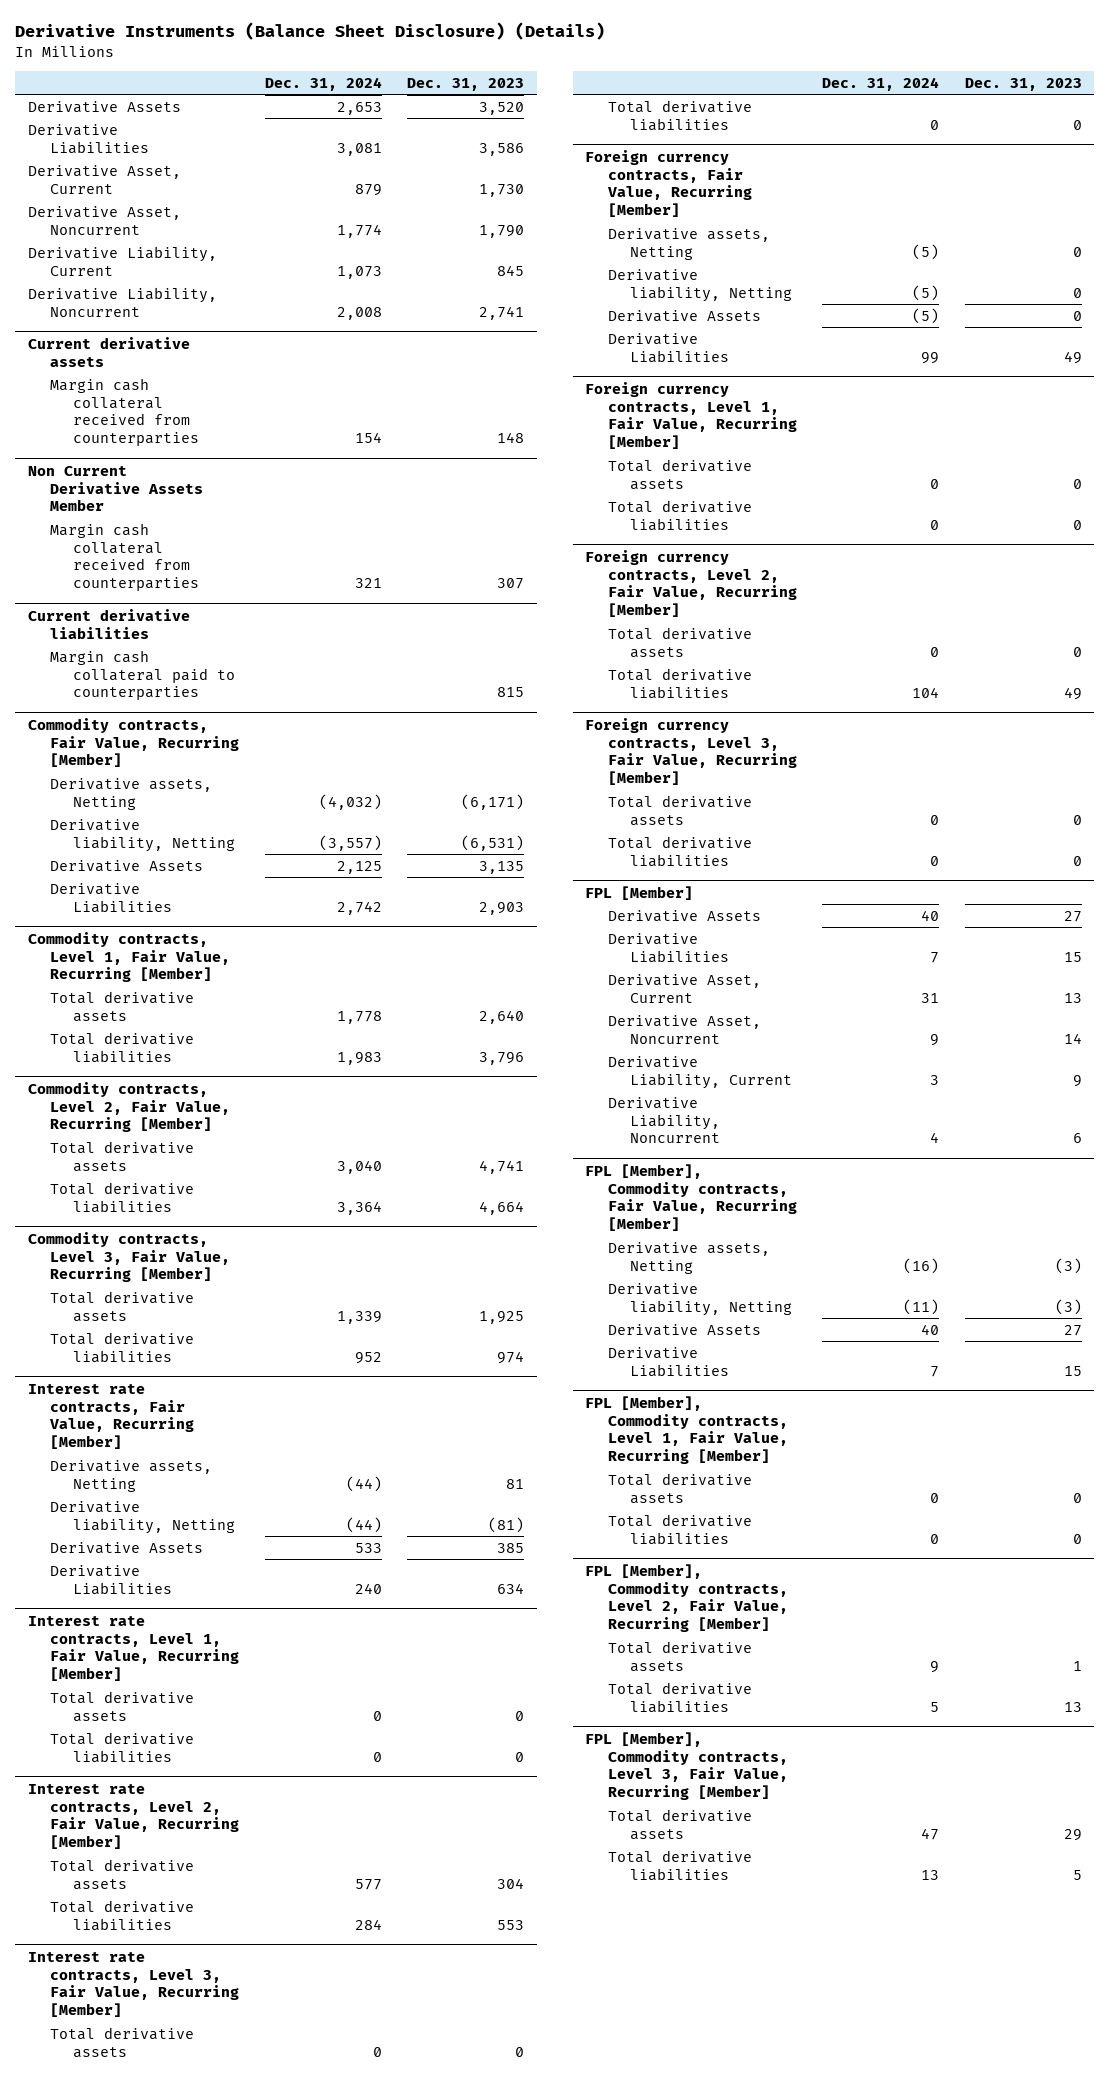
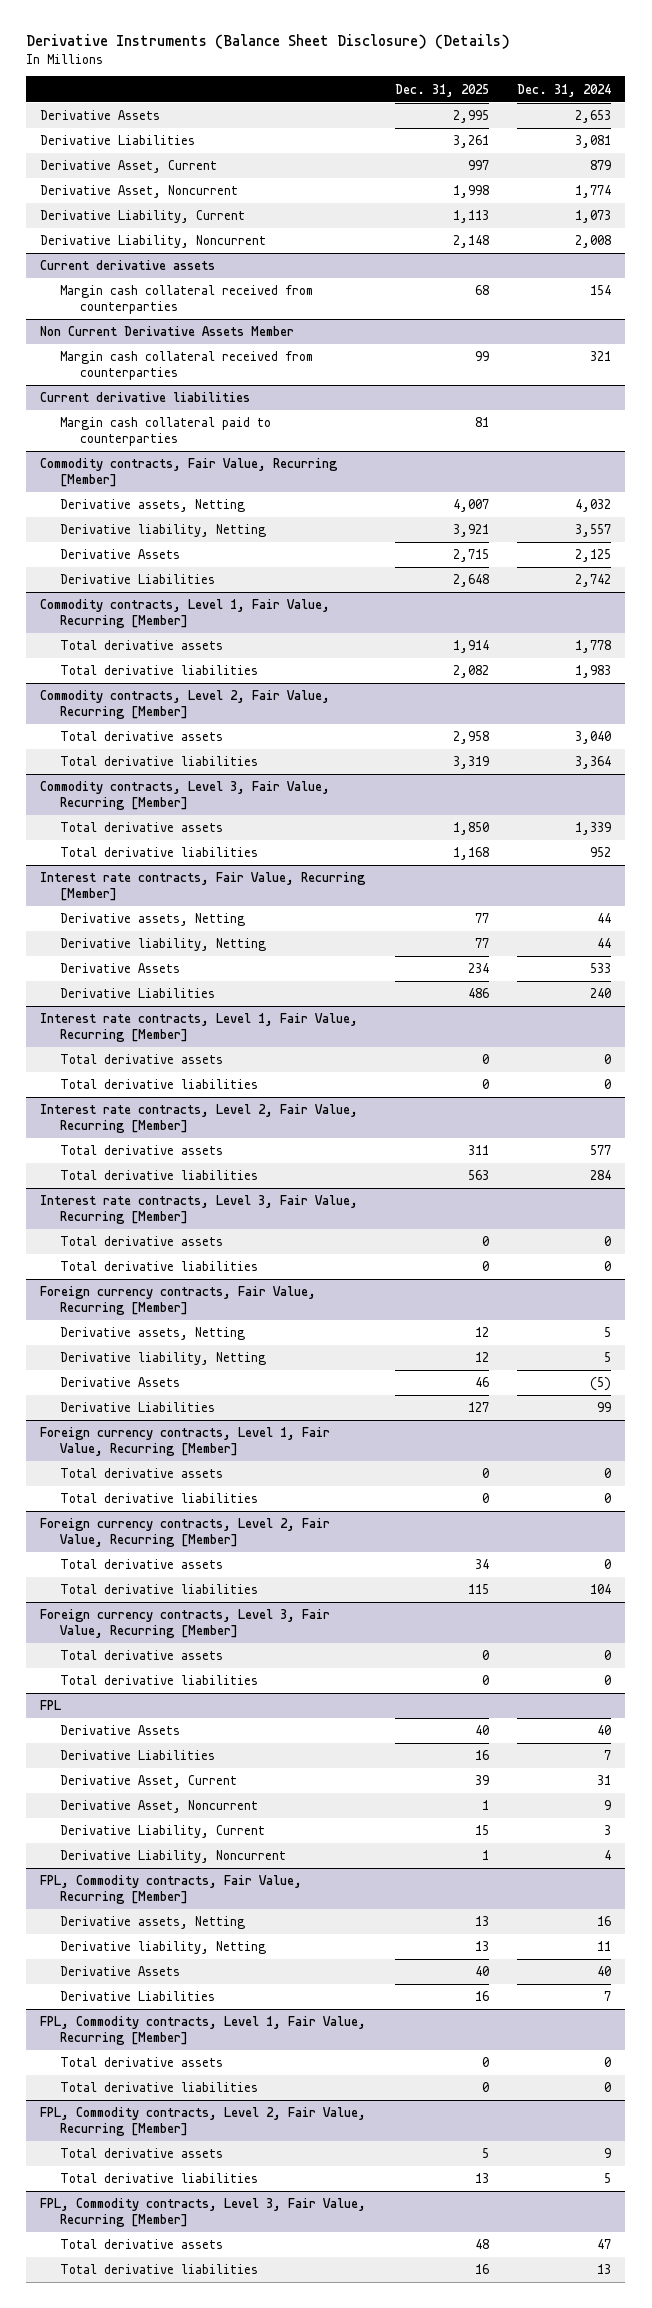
[407,77,525,91] Dec. 31, 2023 -> none
none -> [394,83,489,97] Dec. 31, 2025
[318,793,382,810] (4,032) -> [575,499,612,513] 4,032
[318,834,382,851] (3,557) -> [575,524,612,538] 3,557
[345,1475,382,1492] (44) -> [597,913,612,924] 44
[345,1516,382,1533] (44) -> [597,938,612,949] 44
[912,243,940,260] (5) -> [604,1327,612,1338] 5
[912,284,940,301] (5) -> [604,1352,612,1363] 5
[585,885,694,900] FPL [Member] -> [40,1700,62,1711] FPL
[585,1163,797,1232] FPL [Member], Commodity contracts, Fair Value, Recurring [Member] -> [40,1875,303,1904] FPL, Commodity contracts, Fair Value, Recurring [Member]
[903,1257,940,1274] (16) -> [597,1916,612,1927] 16
[903,1298,940,1315] (11) -> [597,1941,612,1952] 11
[585,1395,788,1465] FPL [Member], Commodity contracts, Level 1, Fair Value, Recurring [Member] -> [40,2016,367,2045] FPL, Commodity contracts, Level 1, Fair Value, Recurring [Member]
[585,1563,788,1633] FPL [Member], Commodity contracts, Level 2, Fair Value, Recurring [Member] -> [40,2107,367,2136] FPL, Commodity contracts, Level 2, Fair Value, Recurring [Member]
[585,1731,788,1801] FPL [Member], Commodity contracts, Level 3, Fair Value, Recurring [Member] -> [40,2198,367,2227] FPL, Commodity contracts, Level 3, Fair Value, Recurring [Member]

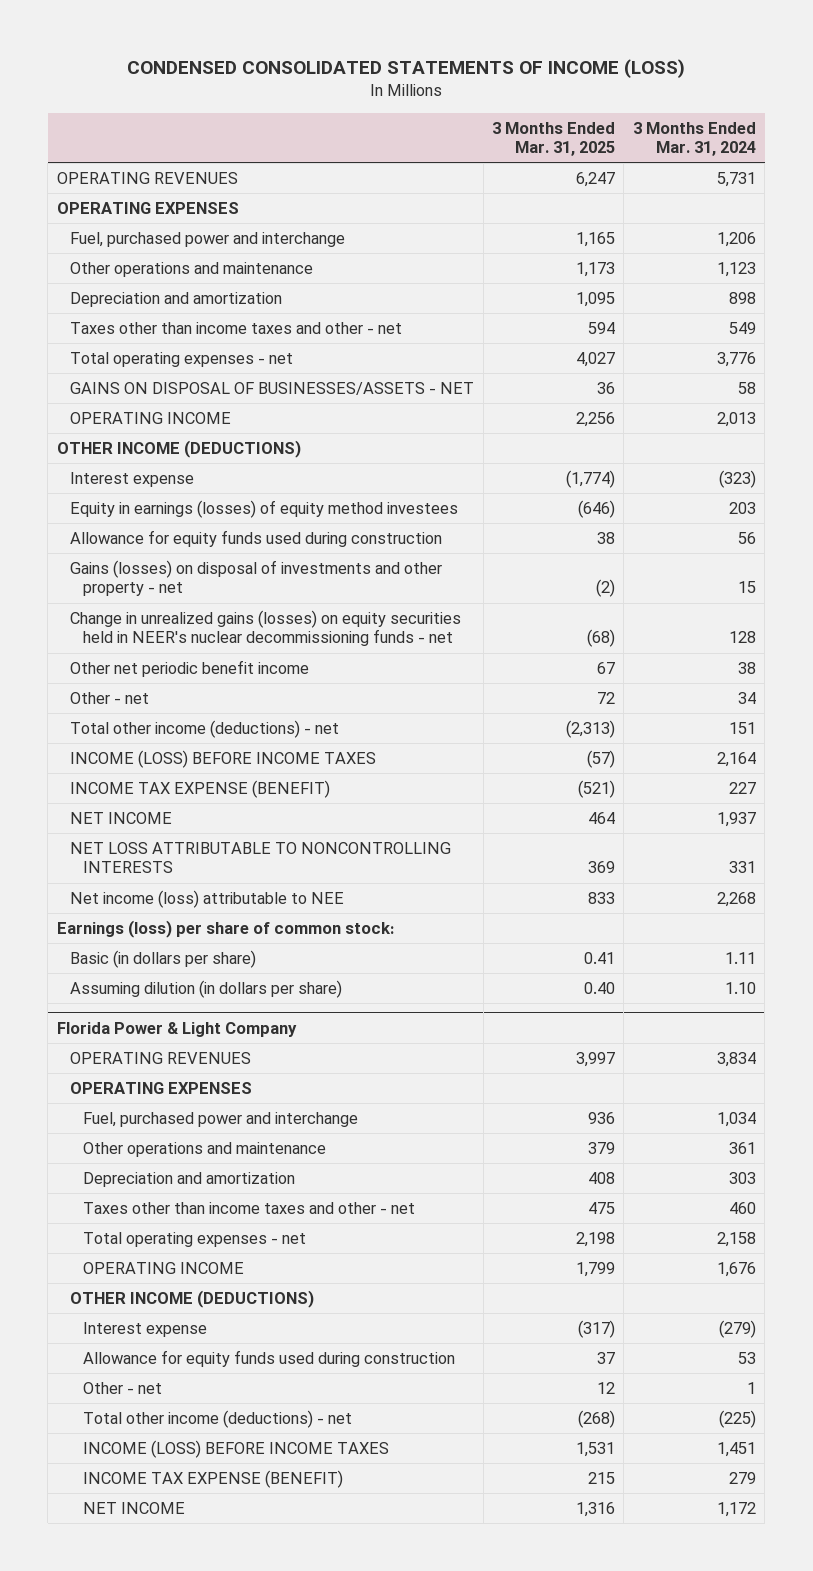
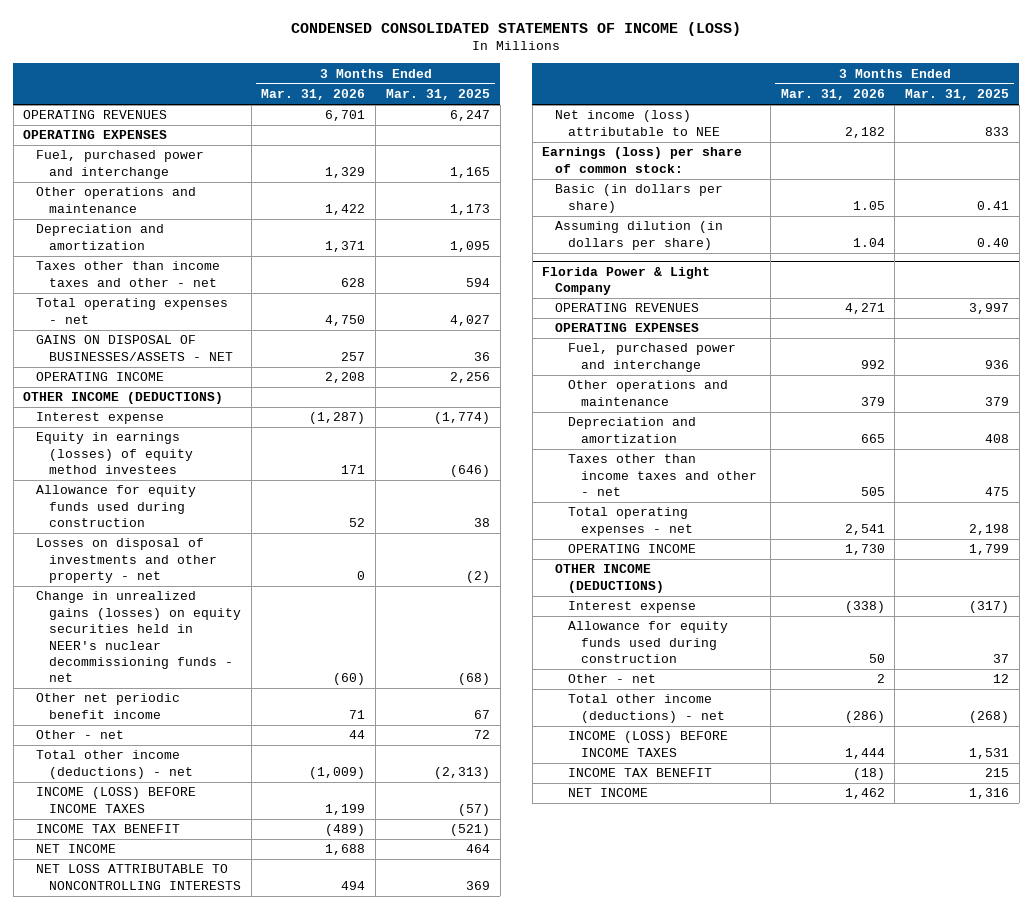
[632,121,756,156] 3 Months Ended Mar. 31, 2024 -> none
none -> [261,89,366,101] Mar. 31, 2026
[70,560,443,597] Gains (losses) on disposal of investments and other property - net -> [36,538,217,584] Losses on disposal of investments and other property - net
[70,780,331,799] INCOME TAX EXPENSE (BENEFIT) -> [36,824,181,834] INCOME TAX BENEFIT
[83,1470,344,1489] INCOME TAX EXPENSE (BENEFIT) -> [568,768,713,778] INCOME TAX BENEFIT

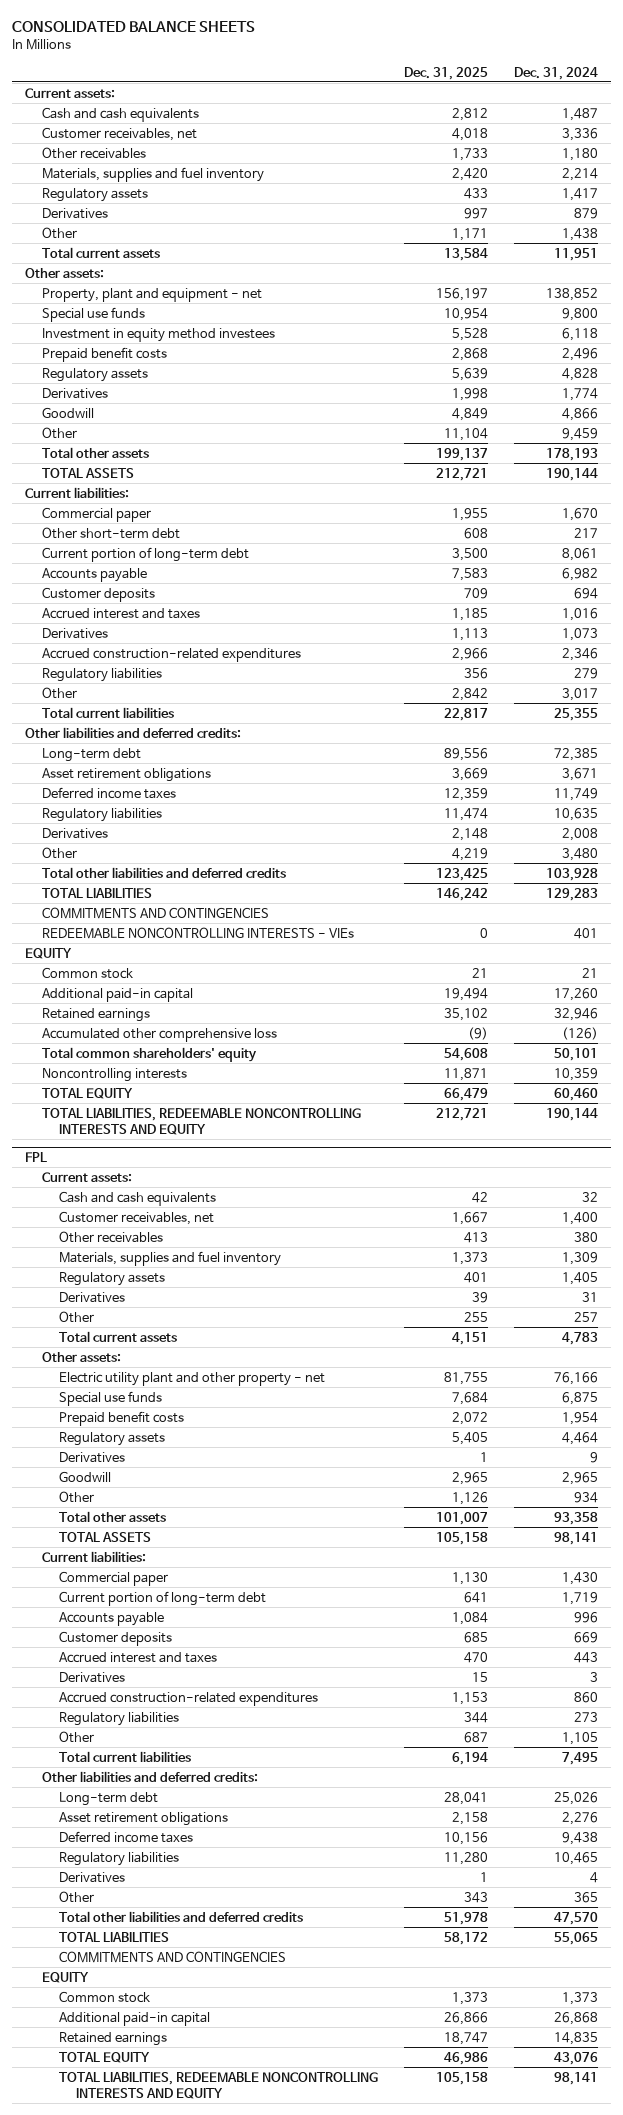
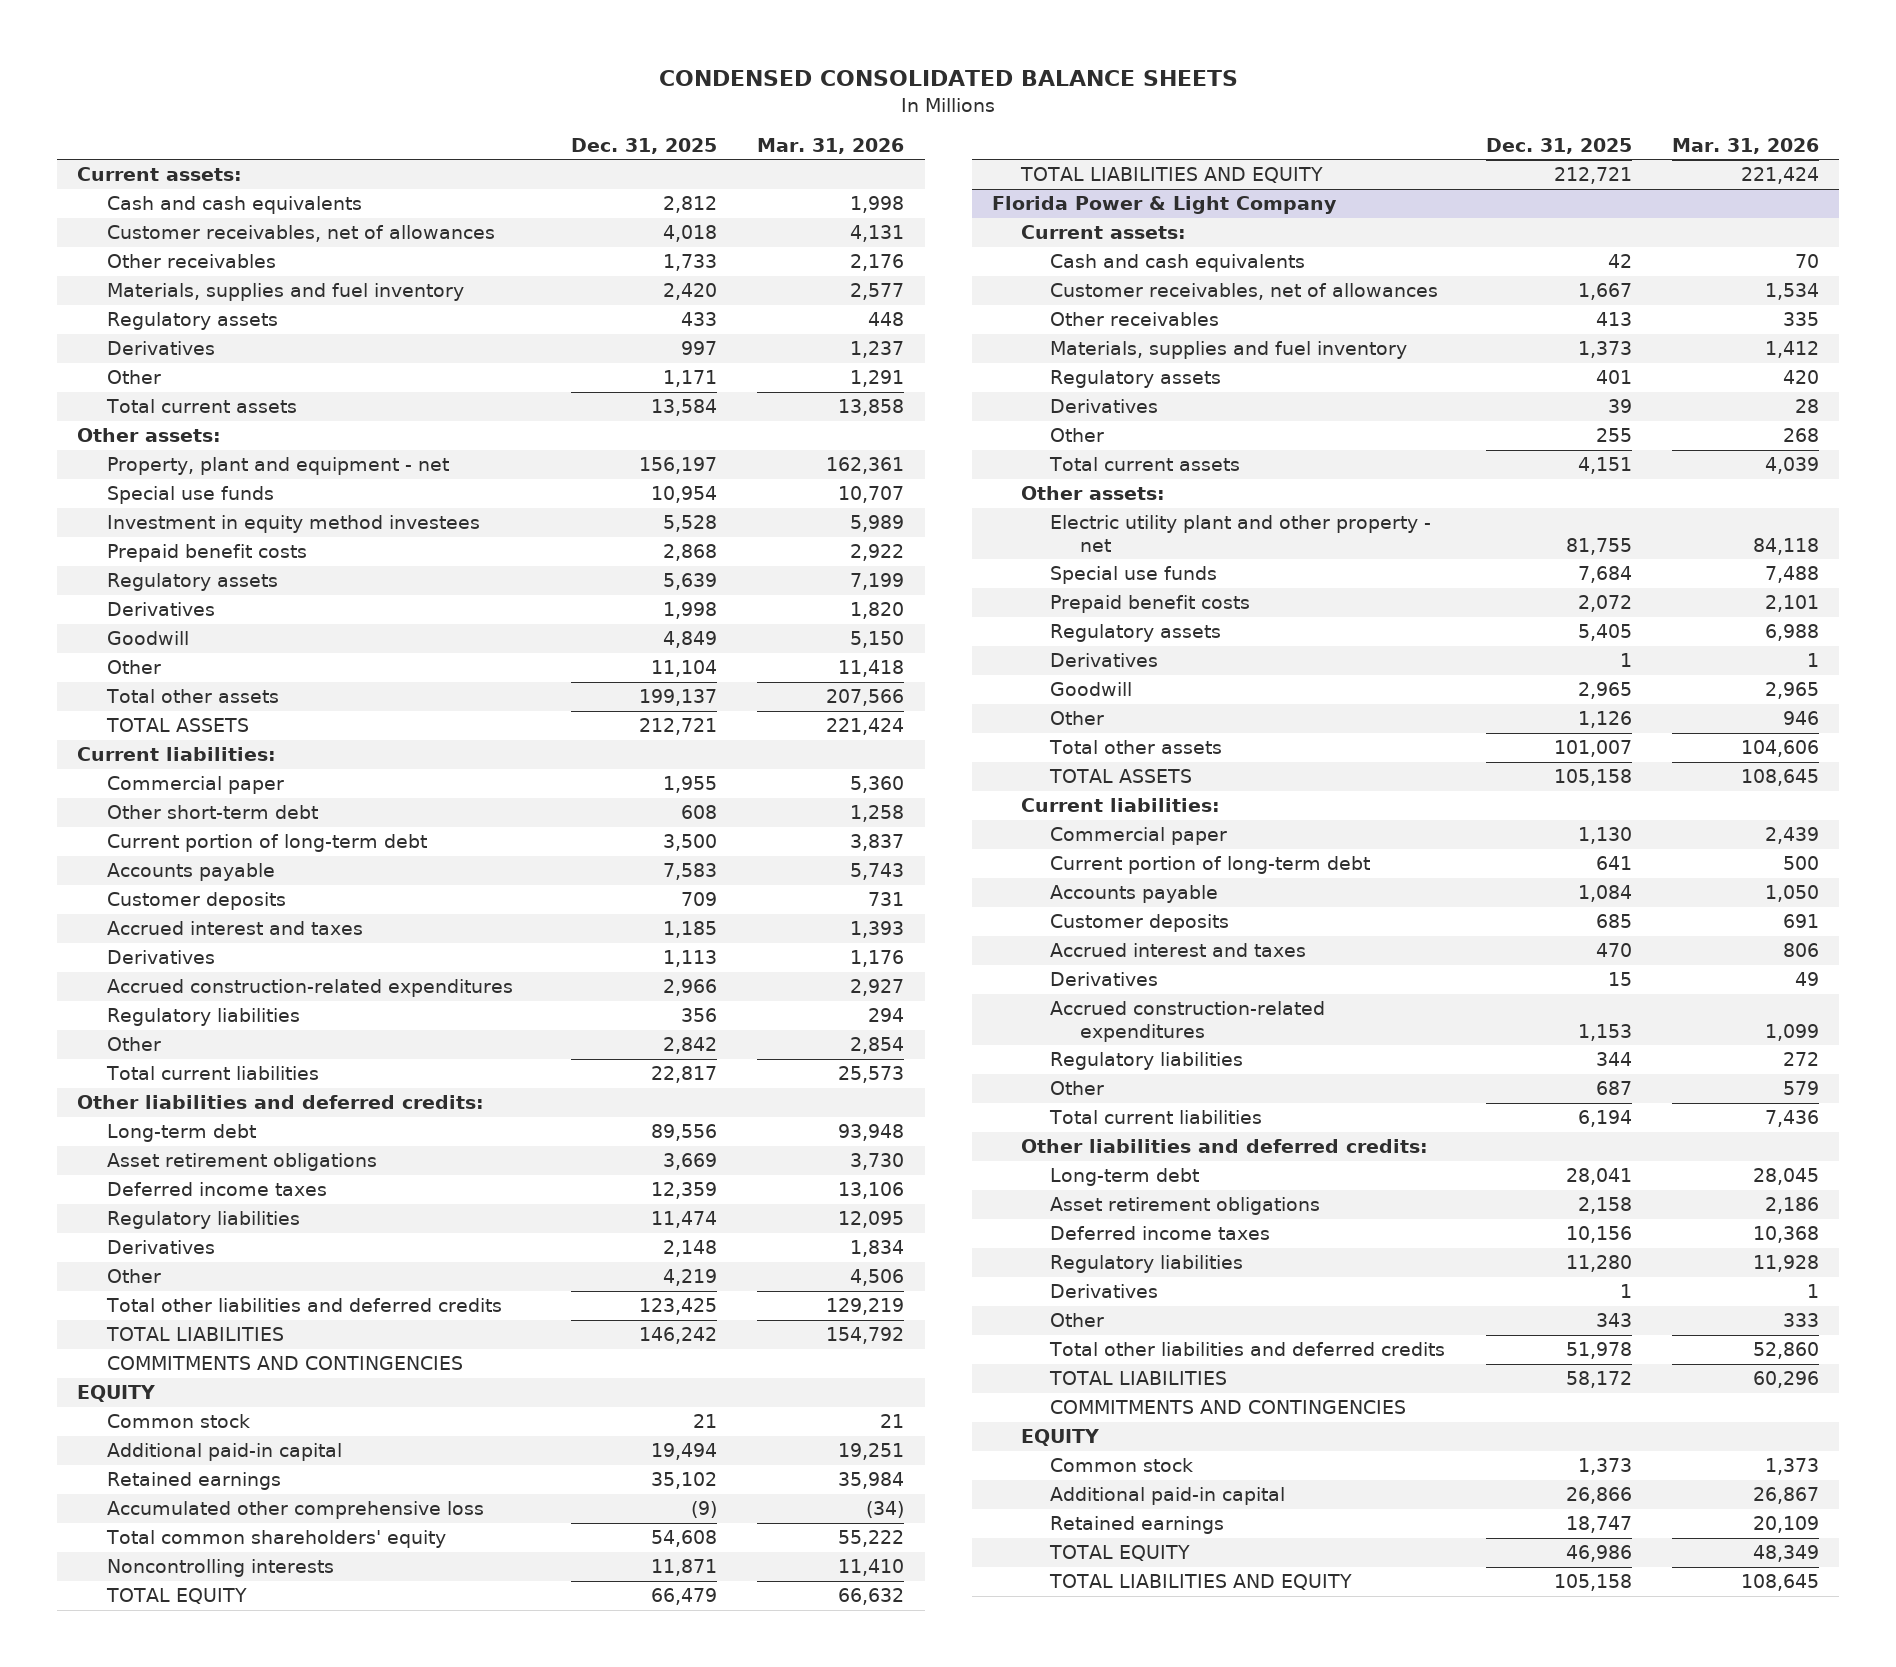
[12,20,256,32] CONSOLIDATED BALANCE SHEETS -> [659,70,1239,87] CONDENSED CONSOLIDATED BALANCE SHEETS
[513,66,598,80] Dec. 31, 2024 -> none
none -> [757,137,905,154] Mar. 31, 2026
[42,126,198,141] Customer receivables, net -> [106,225,495,243] Customer receivables, net of allowances
[42,926,355,939] REDEEMABLE NONCONTROLLING INTERESTS - VIEs -> none
[42,1107,362,1136] TOTAL LIABILITIES, REDEEMABLE NONCONTROLLING INTERESTS AND EQUITY -> [1020,167,1324,184] TOTAL LIABILITIES AND EQUITY
[24,1151,47,1162] FPL -> [991,196,1337,215] Florida Power & Light Company
[59,1210,215,1225] Customer receivables, net -> [1050,283,1439,301] Customer receivables, net of allowances
[59,2071,379,2100] TOTAL LIABILITIES, REDEEMABLE NONCONTROLLING INTERESTS AND EQUITY -> [1049,1574,1353,1591] TOTAL LIABILITIES AND EQUITY

